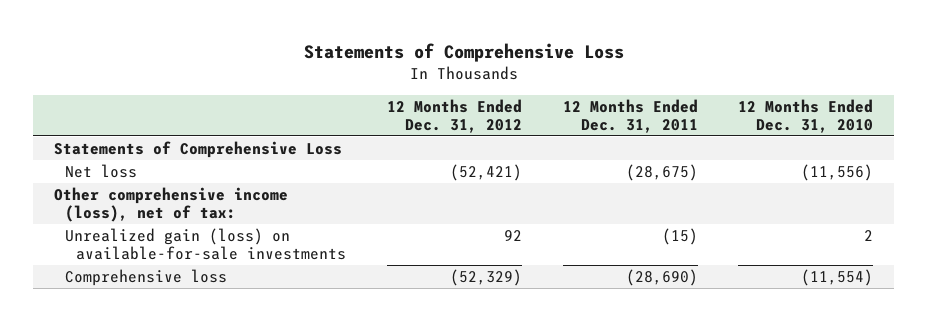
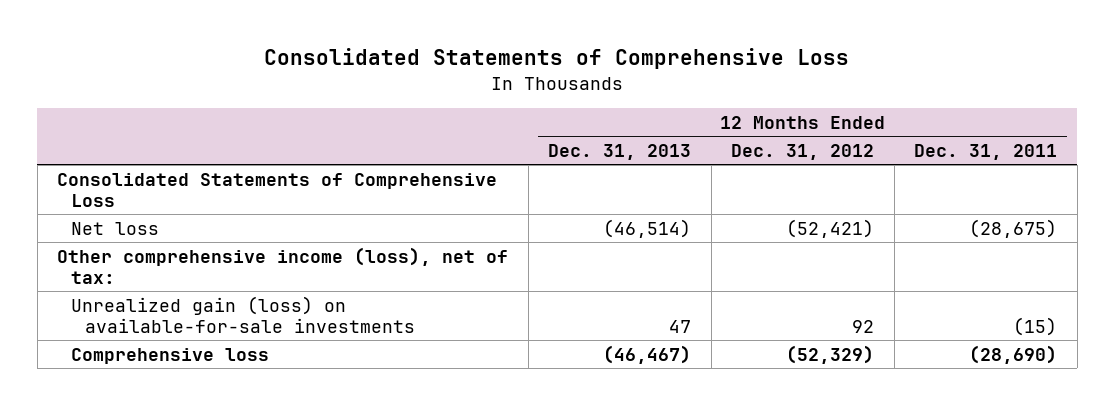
[303,42,624,62] Statements of Comprehensive Loss -> [264,48,850,70] Consolidated Statements of Comprehensive Loss
[738,98,874,133] 12 Months Ended Dec. 31, 2010 -> none
none -> [548,143,692,160] Dec. 31, 2013
[53,140,342,158] Statements of Comprehensive Loss -> [57,172,498,207] Consolidated Statements of Comprehensive Loss

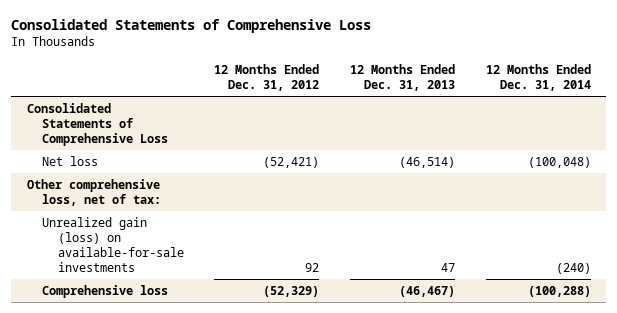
[914,143,1058,160] Dec. 31, 2011 -> none
none -> [485,64,591,92] 12 Months Ended Dec. 31, 2014
[57,246,509,284] Other comprehensive income (loss), net of tax: -> [26,178,162,206] Other comprehensive loss, net of tax:

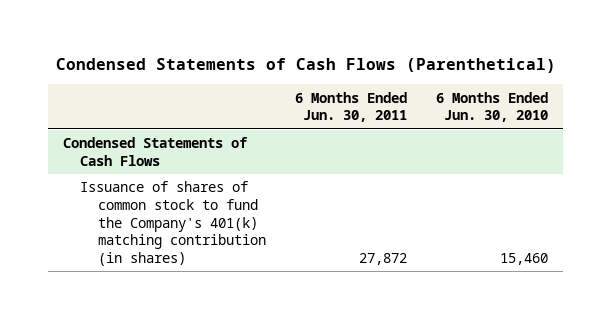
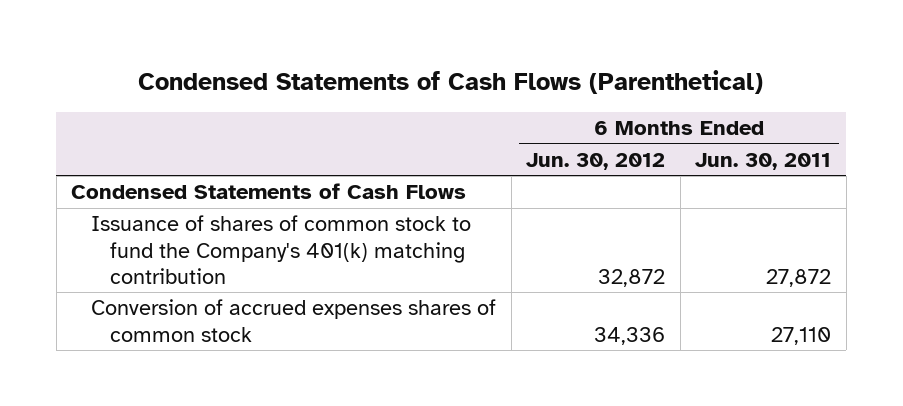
[436,91,549,123] 6 Months Ended Jun. 30, 2010 -> none
none -> [526,152,666,170] Jun. 30, 2012
[80,181,266,267] Issuance of shares of common stock to fund the Company's 401(k) matching contribution (in shares) -> [90,215,471,284] Issuance of shares of common stock to fund the Company's 401(k) matching contribution
none -> [90,299,496,342] Conversion of accrued expenses shares of common stock

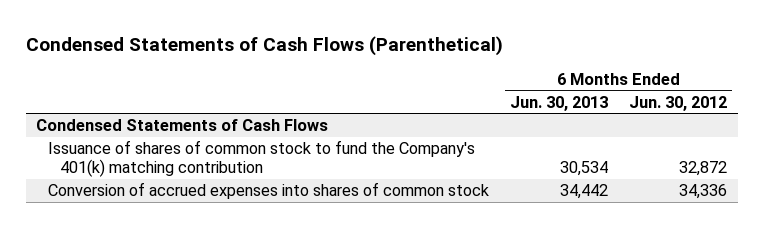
[695,152,832,170] Jun. 30, 2011 -> none
none -> [510,95,609,111] Jun. 30, 2013
[90,299,496,342] Conversion of accrued expenses shares of common stock -> [48,182,490,200] Conversion of accrued expenses into shares of common stock

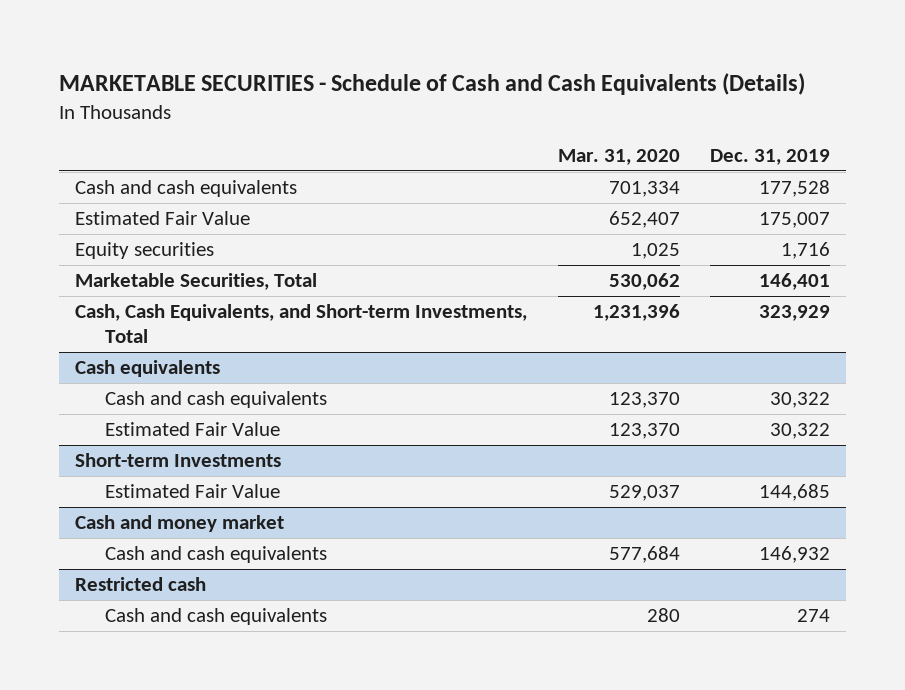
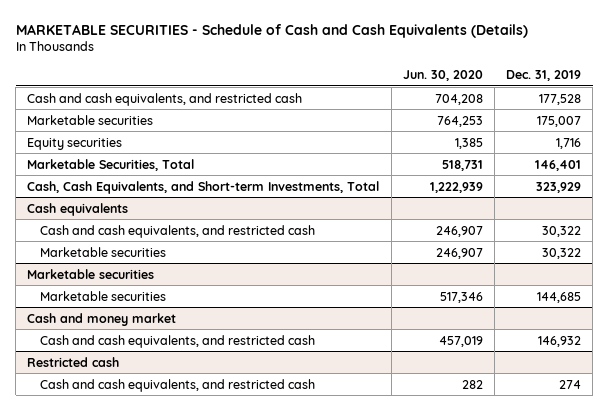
[557,148,680,165] Mar. 31, 2020 -> none
none -> [402,69,483,81] Jun. 30, 2020
[74,180,297,198] Cash and cash equivalents -> [27,92,303,106] Cash and cash equivalents, and restricted cash
[74,211,250,226] Estimated Fair Value -> [27,114,154,125] Marketable securities
[104,391,327,409] Cash and cash equivalents -> [40,224,316,238] Cash and cash equivalents, and restricted cash
[104,422,280,437] Estimated Fair Value -> [40,246,167,257] Marketable securities
[74,453,281,468] Short-term Investments -> [27,268,155,279] Marketable securities
[104,484,280,499] Estimated Fair Value -> [40,290,167,301] Marketable securities
[104,546,327,564] Cash and cash equivalents -> [40,334,316,348] Cash and cash equivalents, and restricted cash
[104,608,327,626] Cash and cash equivalents -> [40,378,316,392] Cash and cash equivalents, and restricted cash

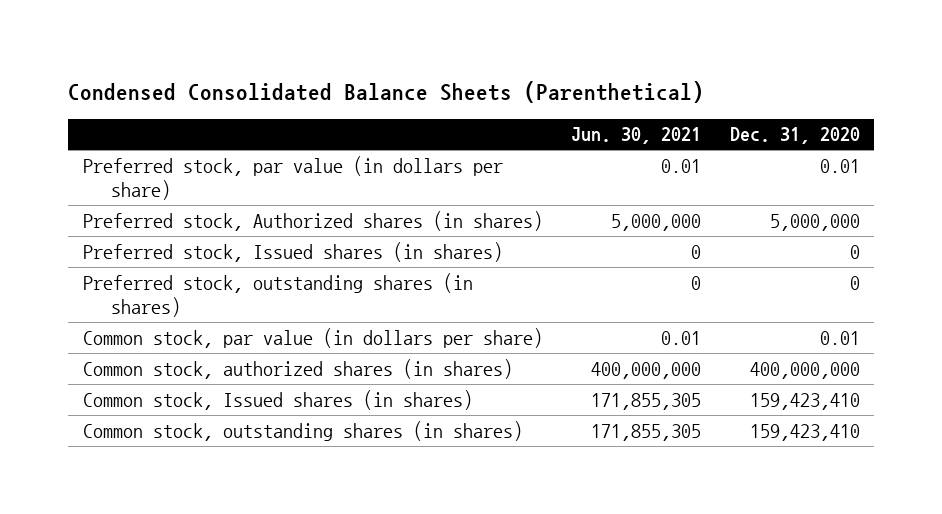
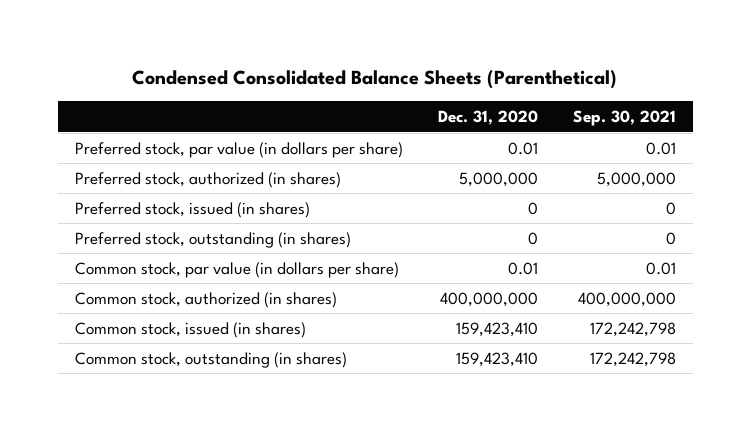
[571,127,702,145] Jun. 30, 2021 -> none
none -> [572,110,676,127] Sep. 30, 2021
[82,210,543,231] Preferred stock, Authorized shares (in shares) -> [74,171,341,188] Preferred stock, authorized (in shares)
[82,241,503,262] Preferred stock, Issued shares (in shares) -> [74,201,310,218] Preferred stock, issued (in shares)
[82,272,473,317] Preferred stock, outstanding shares (in shares) -> [74,231,351,248] Preferred stock, outstanding (in shares)
[82,358,513,379] Common stock, authorized shares (in shares) -> [74,291,337,308] Common stock, authorized (in shares)
[82,389,473,410] Common stock, Issued shares (in shares) -> [74,321,306,338] Common stock, issued (in shares)
[82,420,523,441] Common stock, outstanding shares (in shares) -> [74,351,347,368] Common stock, outstanding (in shares)

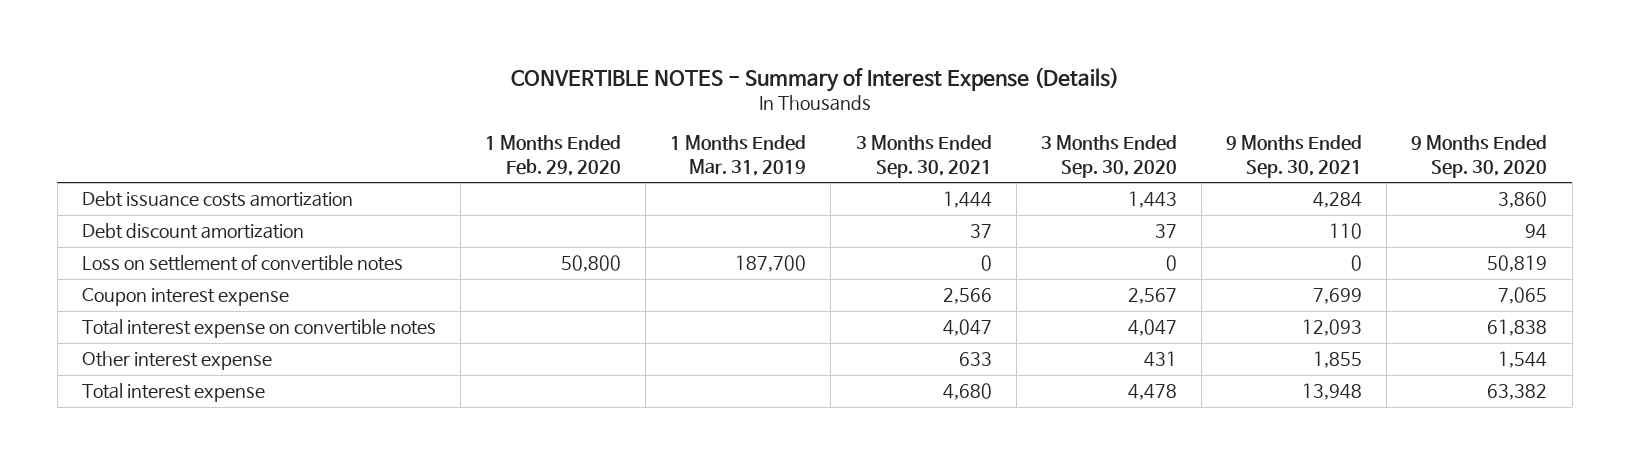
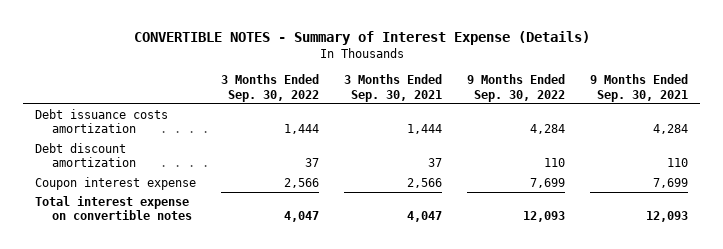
[484,135,621,176] 1 Months Ended Feb. 29, 2020 -> none
[670,135,807,176] 1 Months Ended Mar. 31, 2019 -> none
[1040,135,1177,178] 3 Months Ended Sep. 30, 2020 -> none
[1411,135,1548,178] 9 Months Ended Sep. 30, 2020 -> none
none -> [221,74,320,102] 3 Months Ended Sep. 30, 2022
none -> [466,74,565,102] 9 Months Ended Sep. 30, 2022
[81,254,403,272] Loss on settlement of convertible notes -> none
[81,351,272,371] Other interest expense -> none
[81,383,265,403] Total interest expense -> none

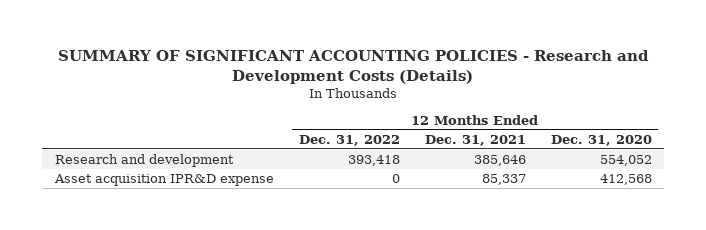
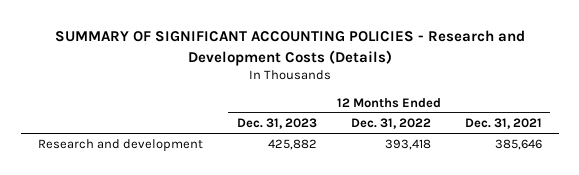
[550,134,652,146] Dec. 31, 2020 -> none
none -> [236,118,317,130] Dec. 31, 2023
[53,174,274,187] Asset acquisition IPR&D expense -> none

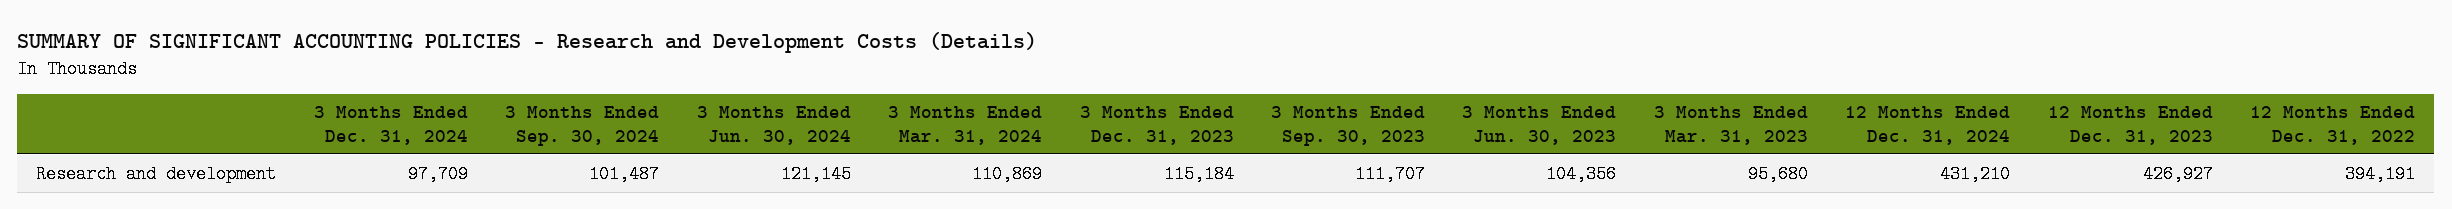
[464,118,542,130] Dec. 31, 2021 -> none
none -> [313,106,468,145] 3 Months Ended Dec. 31, 2024
none -> [505,106,660,146] 3 Months Ended Sep. 30, 2024
none -> [696,106,851,145] 3 Months Ended Jun. 30, 2024
none -> [888,106,1043,145] 3 Months Ended Mar. 31, 2024
none -> [1079,106,1234,145] 3 Months Ended Dec. 31, 2023
none -> [1271,106,1426,146] 3 Months Ended Sep. 30, 2023
none -> [1462,106,1617,145] 3 Months Ended Jun. 30, 2023
none -> [1653,106,1808,145] 3 Months Ended Mar. 31, 2023
none -> [1845,106,2011,145] 12 Months Ended Dec. 31, 2024
[267,139,317,151] 425,882 -> [2142,165,2213,184] 426,927
[384,139,431,151] 393,418 -> [2345,165,2416,184] 394,191

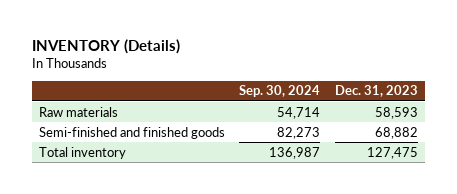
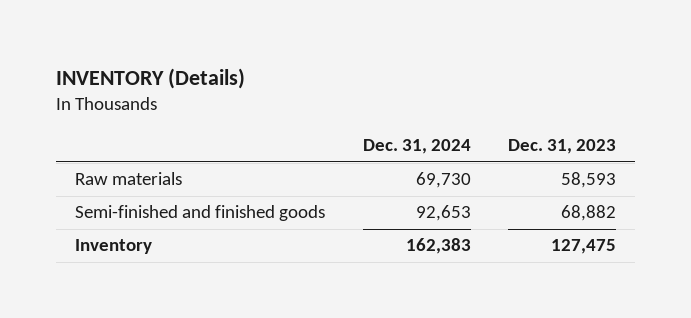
[239,85,321,98] Sep. 30, 2024 -> none
none -> [362,139,471,155] Dec. 31, 2024
[38,146,126,159] Total inventory -> [74,239,152,255] Inventory

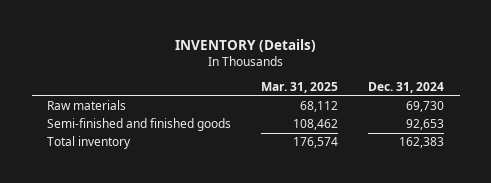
[508,139,617,155] Dec. 31, 2023 -> none
none -> [261,82,339,94] Mar. 31, 2025
[74,239,152,255] Inventory -> [46,136,131,150] Total inventory

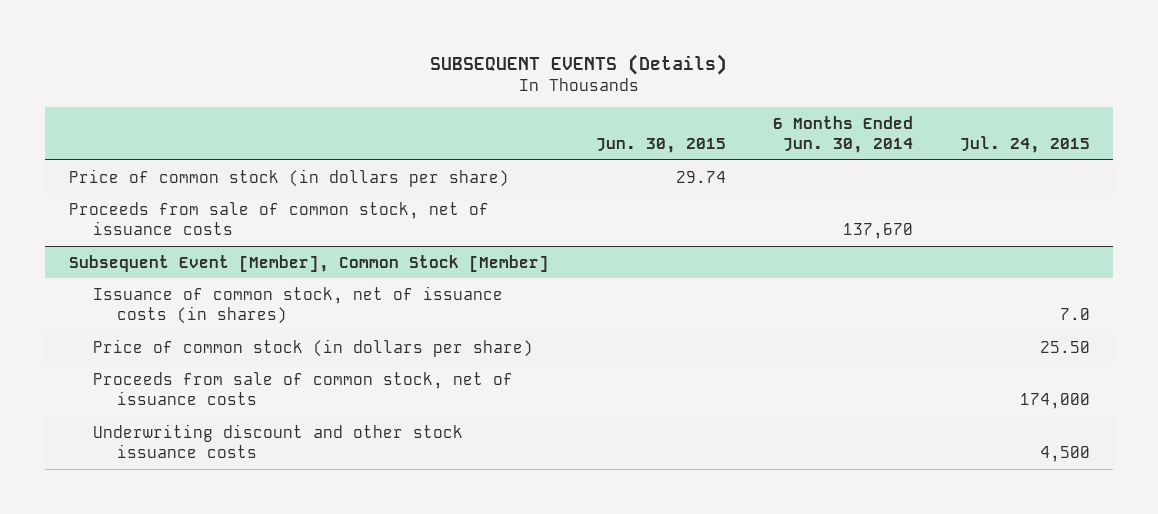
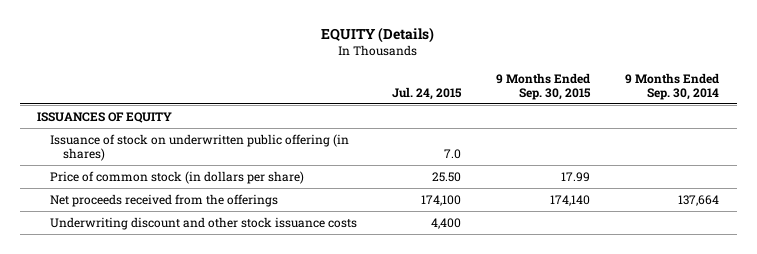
[430,53,728,75] SUBSEQUENT EVENTS (Details) -> [321,26,435,43] EQUITY (Details)
[595,138,726,154] Jun. 30, 2015 -> none
[772,115,913,154] 6 Months Ended Jun. 30, 2014 -> none
none -> [496,72,592,100] 9 Months Ended Sep. 30, 2015
none -> [625,72,720,100] 9 Months Ended Sep. 30, 2014
[68,168,509,187] Price of common stock (in dollars per share) -> none
[68,201,489,236] Proceeds from sale of common stock, net of issuance costs -> none
[68,254,549,272] Subsequent Event [Member], Common Stock [Member] -> none
none -> [37,111,173,123] ISSUANCES OF EQUITY
[93,285,504,325] Issuance of common stock, net of issuance costs (in shares) -> [50,133,350,161] Issuance of stock on underwritten public offering (in shares)
[93,371,514,406] Proceeds from sale of common stock, net of issuance costs -> [50,193,279,207] Net proceeds received from the offerings
[1019,393,1090,410] 174,000 -> [421,194,462,206] 174,100
[1039,446,1090,463] 4,500 -> [431,217,462,229] 4,400

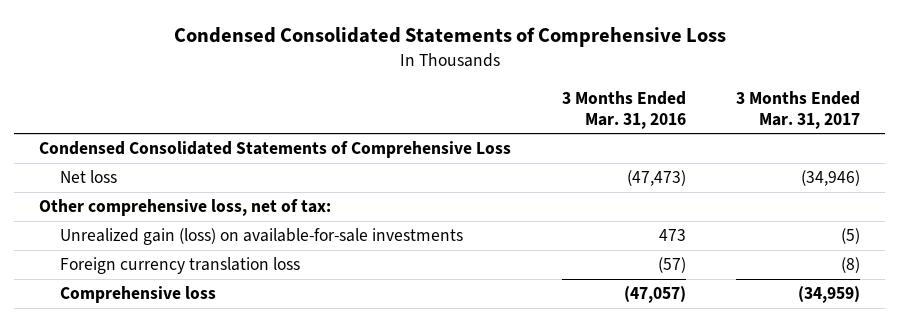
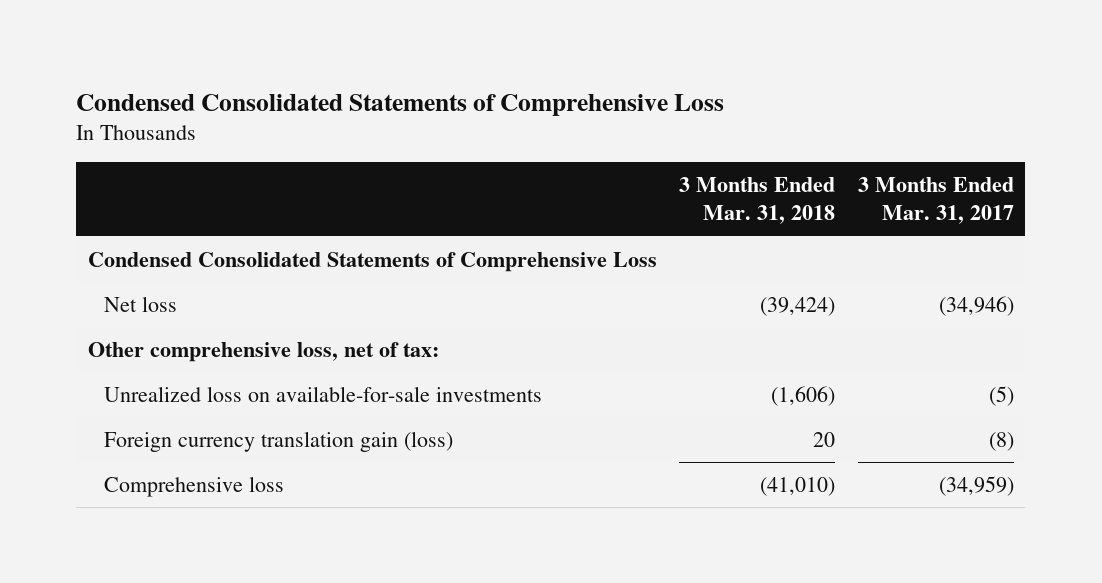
[561,90,686,129] 3 Months Ended Mar. 31, 2016 -> none
none -> [679,177,836,225] 3 Months Ended Mar. 31, 2018
[59,228,463,246] Unrealized gain (loss) on available-for-sale investments -> [104,385,543,402] Unrealized loss on available-for-sale investments
[59,257,300,275] Foreign currency translation loss -> [104,430,454,452] Foreign currency translation gain (loss)

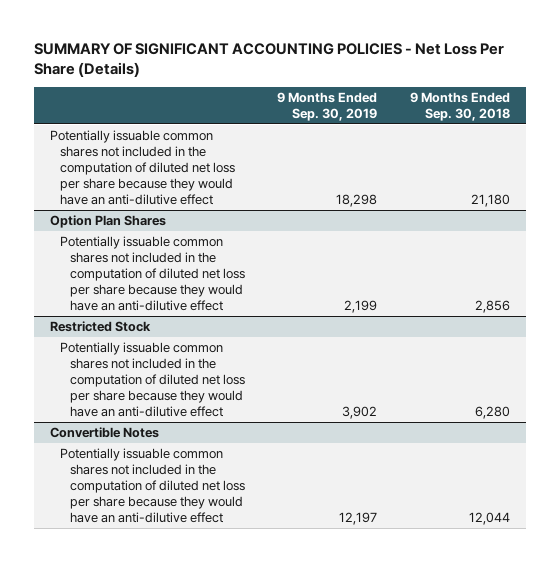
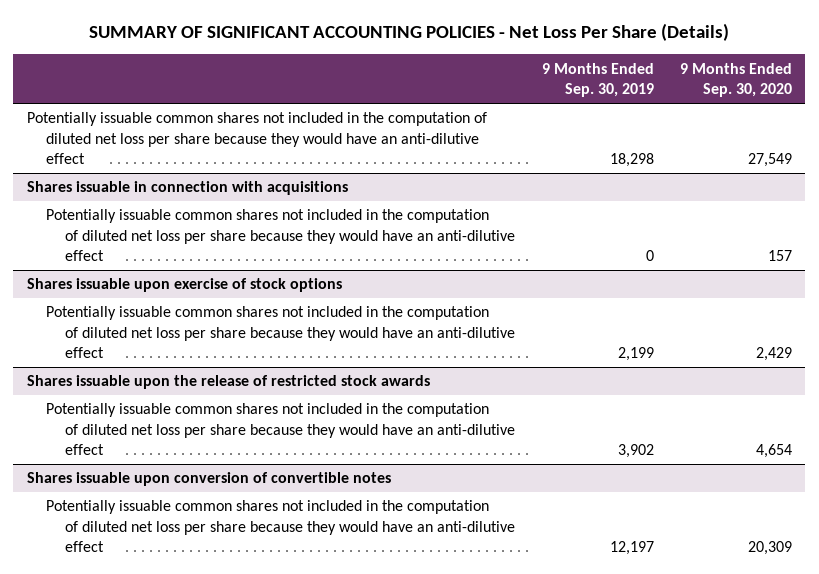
[409,91,510,121] 9 Months Ended Sep. 30, 2018 -> none
none -> [680,62,793,98] 9 Months Ended Sep. 30, 2020
none -> [26,181,348,196] Shares issuable in connection with acquisitions
none -> [46,209,516,262] Potentially issuable common shares not included in the computation of diluted net loss per share because they would have an anti-dilutive effect
[49,215,166,229] Option Plan Shares -> [26,278,342,293] Shares issuable upon exercise of stock options
[49,321,151,333] Restricted Stock -> [26,375,430,390] Shares issuable upon the release of restricted stock awards
[49,427,159,439] Convertible Notes -> [26,472,391,487] Shares issuable upon conversion of convertible notes

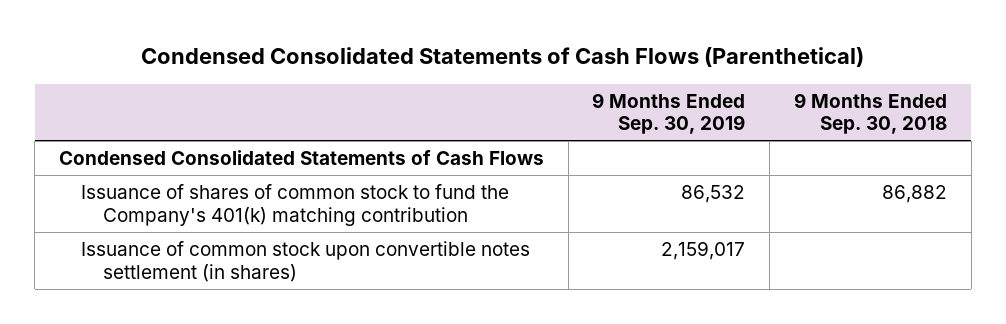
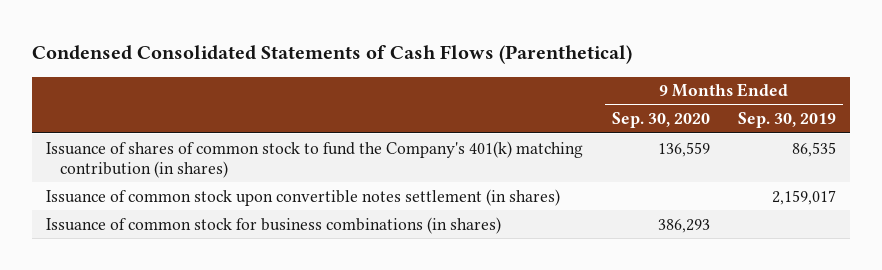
[793,92,947,135] 9 Months Ended Sep. 30, 2018 -> none
none -> [611,112,710,129] Sep. 30, 2020
[58,150,544,166] Condensed Consolidated Statements of Cash Flows -> none
[80,184,509,226] Issuance of shares of common stock to fund the Company's 401(k) matching contribution -> [46,140,584,178] Issuance of shares of common stock to fund the Company's 401(k) matching contribution (in shares)
[681,185,746,204] 86,532 -> [792,141,837,157] 86,535
none -> [46,216,502,234] Issuance of common stock for business combinations (in shares)

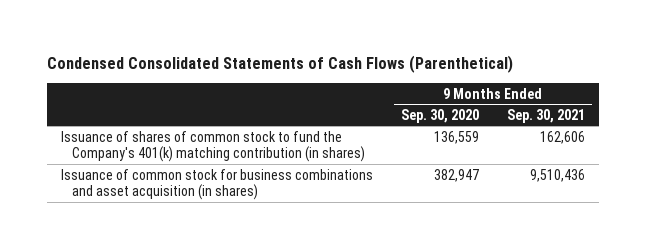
[738,112,837,129] Sep. 30, 2019 -> none
none -> [507,108,586,123] Sep. 30, 2021
[46,188,561,206] Issuance of common stock upon convertible notes settlement (in shares) -> none
[46,216,502,234] Issuance of common stock for business combinations (in shares) -> [61,168,374,201] Issuance of common stock for business combinations and asset acquisition (in shares)
[657,218,710,233] 386,293 -> [434,168,480,182] 382,947

